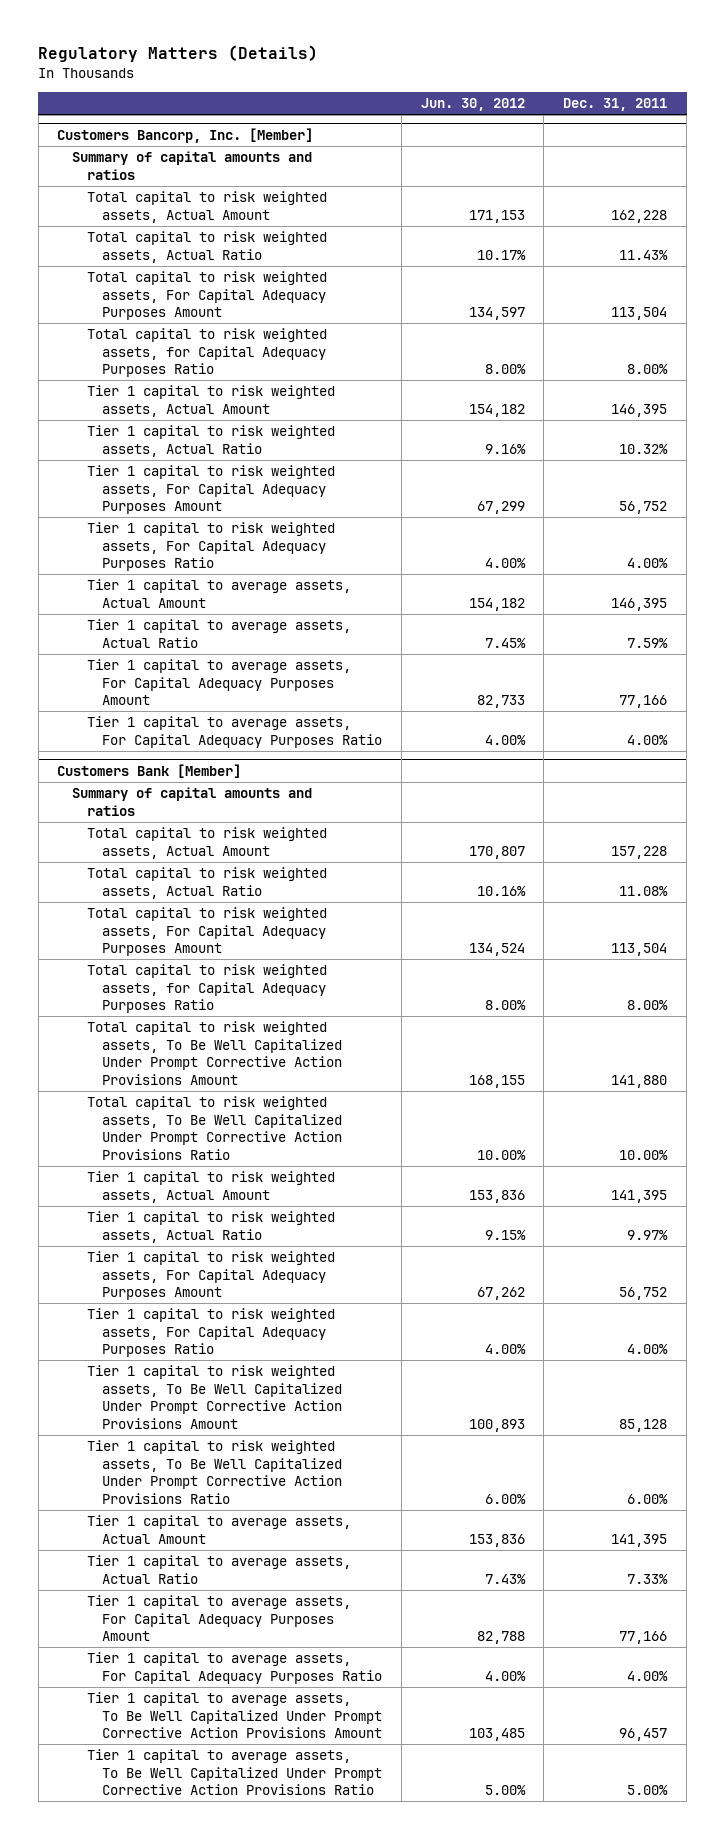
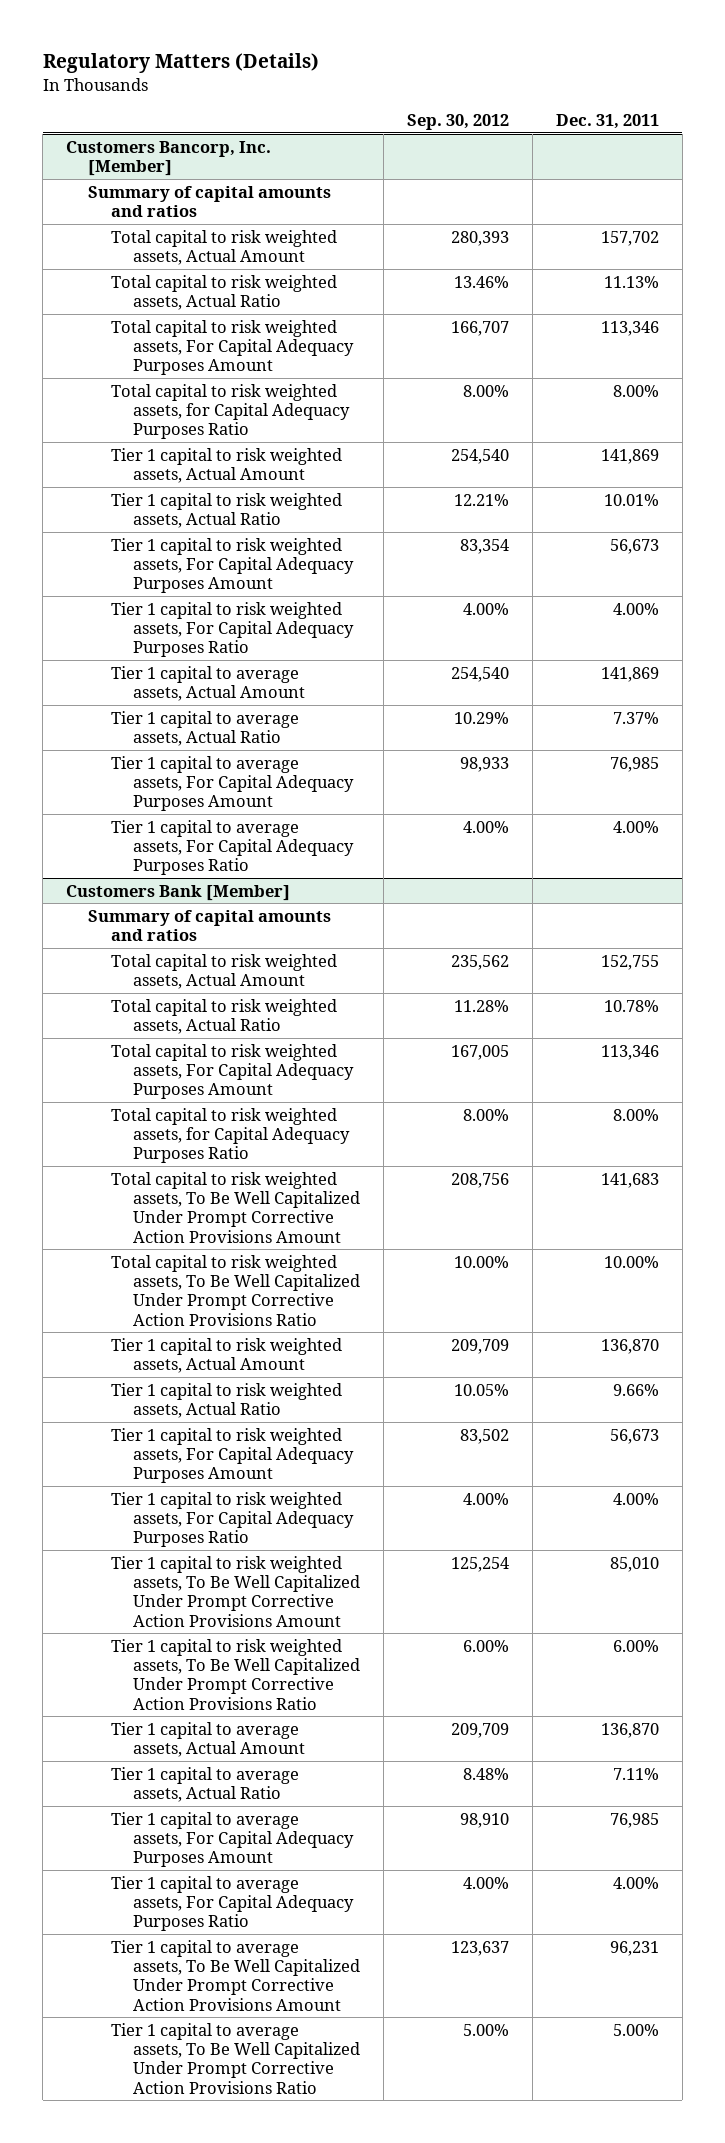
[420,97,525,111] Jun. 30, 2012 -> none
none -> [406,113,509,130] Sep. 30, 2012
[611,209,668,223] 162,228 -> [600,230,659,246] 157,702
[619,249,669,260] 11.43% -> [603,275,659,288] 11.13%
[611,307,668,321] 113,504 -> [600,320,659,336] 113,346
[611,403,668,417] 146,395 -> [600,448,659,464] 141,869
[619,443,669,454] 10.32% -> [603,493,659,506] 10.01%
[619,501,668,515] 56,752 -> [609,538,659,554] 56,673
[611,597,668,611] 146,395 -> [600,666,659,682] 141,869
[627,637,669,648] 7.59% -> [612,711,659,724] 7.37%
[619,695,668,709] 77,166 -> [609,756,659,772] 76,985
[611,845,668,859] 157,228 -> [600,954,659,970] 152,755
[619,885,669,896] 11.08% -> [603,999,659,1012] 10.78%
[611,943,668,957] 113,504 -> [600,1044,659,1060] 113,346
[611,1074,668,1088] 141,880 -> [600,1172,659,1188] 141,683
[611,1189,668,1203] 141,395 -> [600,1338,659,1354] 136,870
[627,1229,669,1240] 9.97% -> [612,1383,659,1396] 9.66%
[619,1287,668,1301] 56,752 -> [609,1428,659,1444] 56,673
[619,1418,668,1432] 85,128 -> [609,1556,659,1572] 85,010
[611,1533,668,1547] 141,395 -> [600,1722,659,1738] 136,870
[627,1573,669,1584] 7.33% -> [612,1767,659,1780] 7.11%
[619,1631,668,1645] 77,166 -> [609,1812,659,1828] 76,985
[619,1728,668,1742] 96,457 -> [609,1940,659,1956] 96,231

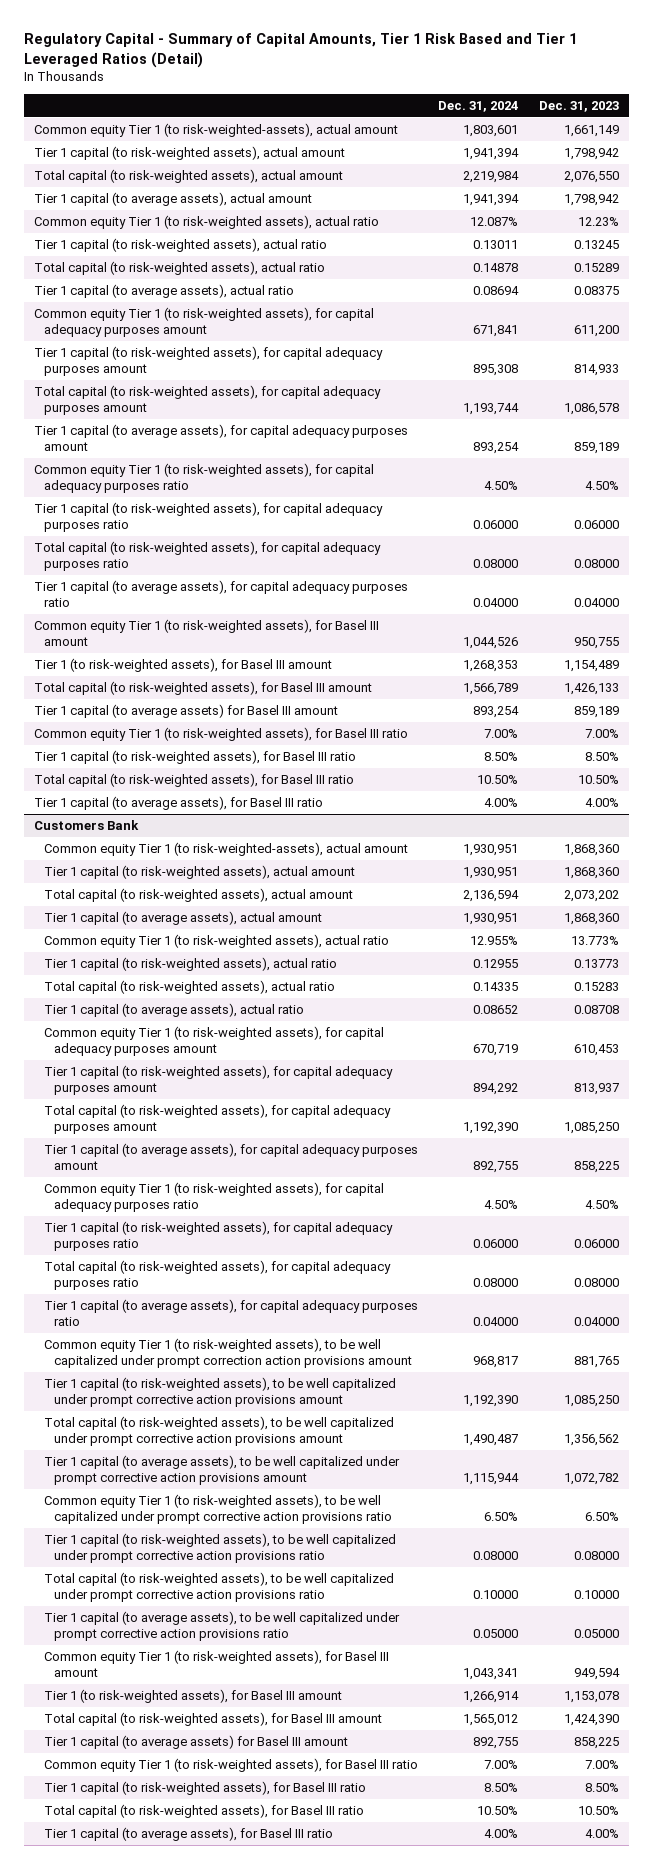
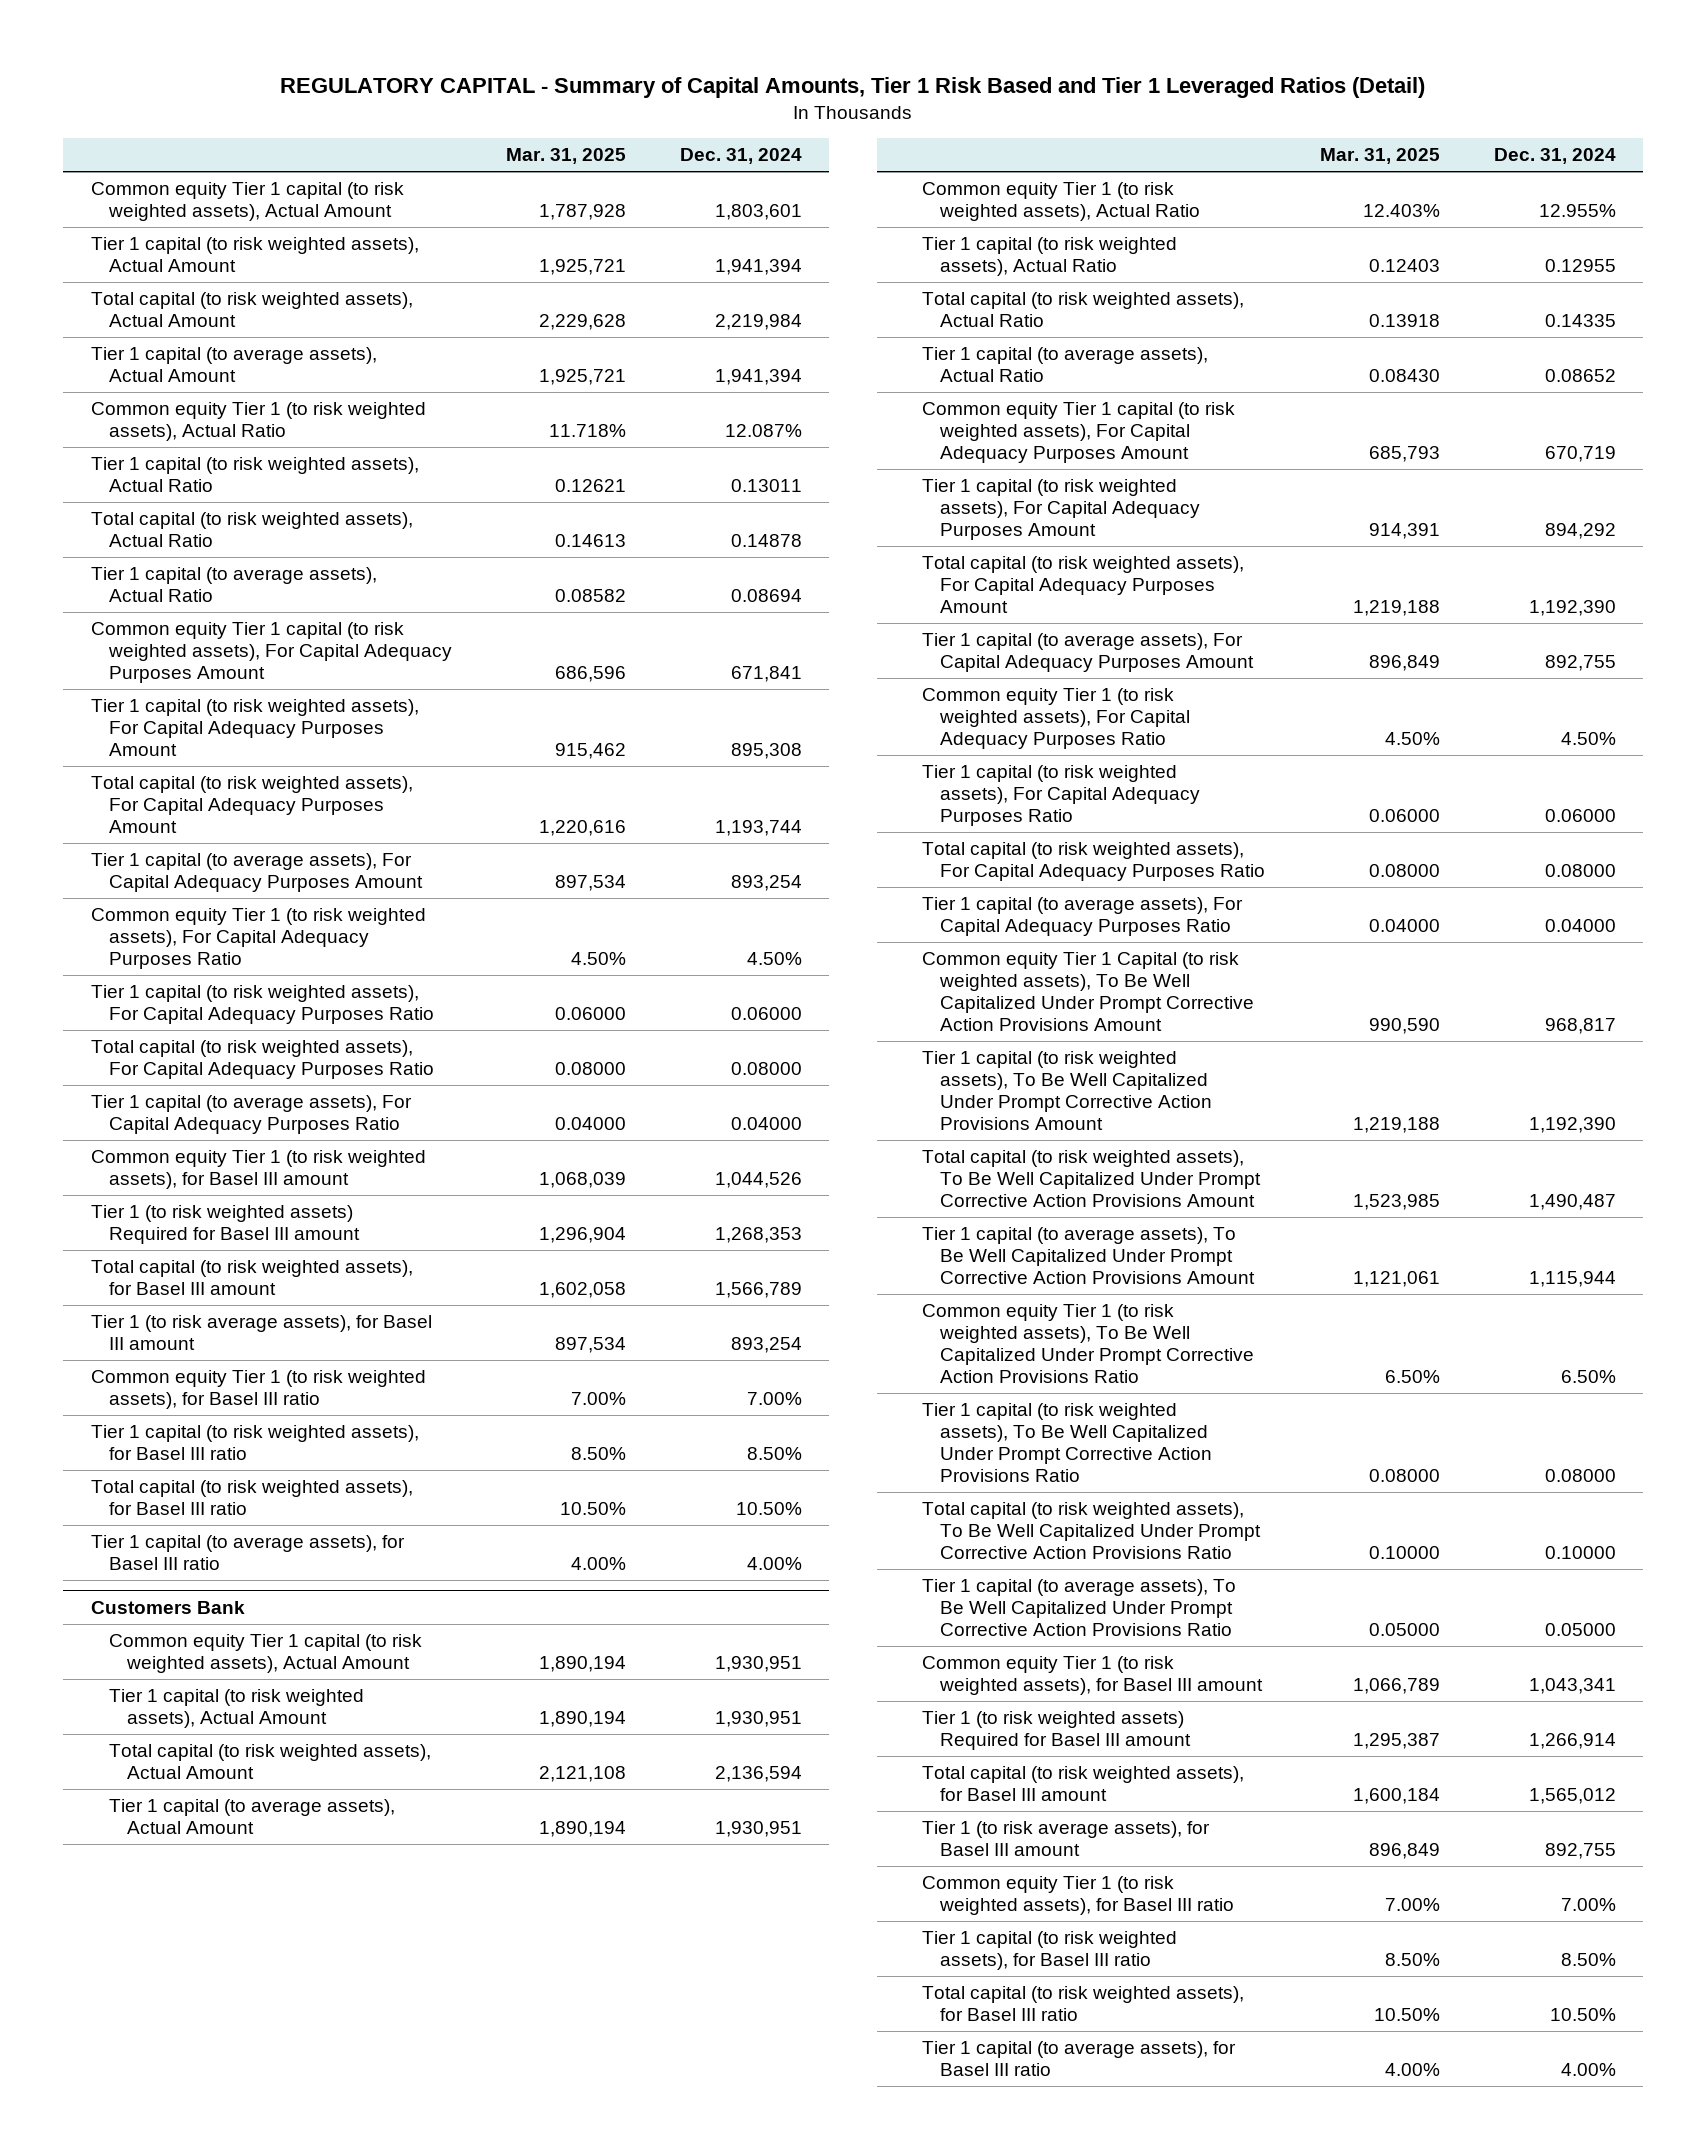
[23,32,577,68] Regulatory Capital - Summary of Capital Amounts, Tier 1 Risk Based and Tier 1 Leveraged Ratios (Detail) -> [280,77,1426,99] REGULATORY CAPITAL - Summary of Capital Amounts, Tier 1 Risk Based and Tier 1 Leveraged Ratios (Detail)
[538,100,619,112] Dec. 31, 2023 -> none
none -> [505,148,626,165] Mar. 31, 2025
[34,122,399,137] Common equity Tier 1 (to risk-weighted-assets), actual amount -> [90,182,404,222] Common equity Tier 1 capital (to risk weighted assets), Actual Amount
[34,145,346,160] Tier 1 capital (to risk-weighted assets), actual amount -> [90,237,419,273] Tier 1 capital (to risk weighted assets), Actual Amount
[34,168,344,183] Total capital (to risk-weighted assets), actual amount -> [90,292,413,328] Total capital (to risk weighted assets), Actual Amount
[34,191,313,206] Tier 1 capital (to average assets), actual amount -> [90,347,377,383] Tier 1 capital (to average assets), Actual Amount
[34,214,380,229] Common equity Tier 1 (to risk-weighted assets), actual ratio -> [90,402,426,442] Common equity Tier 1 (to risk weighted assets), Actual Ratio
[34,237,328,252] Tier 1 capital (to risk-weighted assets), actual ratio -> [90,457,419,493] Tier 1 capital (to risk weighted assets), Actual Ratio
[34,260,326,275] Total capital (to risk-weighted assets), actual ratio -> [90,512,413,548] Total capital (to risk weighted assets), Actual Ratio
[34,283,295,298] Tier 1 capital (to average assets), actual ratio -> [90,567,377,603] Tier 1 capital (to average assets), Actual Ratio
[34,306,375,337] Common equity Tier 1 (to risk-weighted assets), for capital adequacy purposes amount -> [90,622,452,684] Common equity Tier 1 capital (to risk weighted assets), For Capital Adequacy Purposes Amount
[34,345,384,376] Tier 1 capital (to risk-weighted assets), for capital adequacy purposes amount -> [90,699,419,757] Tier 1 capital (to risk weighted assets), For Capital Adequacy Purposes Amount
[34,384,382,415] Total capital (to risk-weighted assets), for capital adequacy purposes amount -> [90,776,413,834] Total capital (to risk weighted assets), For Capital Adequacy Purposes Amount
[34,423,409,451] Tier 1 capital (to average assets), for capital adequacy purposes amount -> [90,853,423,893] Tier 1 capital (to average assets), For Capital Adequacy Purposes Amount
[34,462,375,493] Common equity Tier 1 (to risk-weighted assets), for capital adequacy purposes ratio -> [90,908,426,970] Common equity Tier 1 (to risk weighted assets), For Capital Adequacy Purposes Ratio
[34,501,384,532] Tier 1 capital (to risk-weighted assets), for capital adequacy purposes ratio -> [90,985,434,1025] Tier 1 capital (to risk weighted assets), For Capital Adequacy Purposes Ratio
[34,540,382,571] Total capital (to risk-weighted assets), for capital adequacy purposes ratio -> [90,1040,434,1080] Total capital (to risk weighted assets), For Capital Adequacy Purposes Ratio
[34,579,409,607] Tier 1 capital (to average assets), for capital adequacy purposes ratio -> [90,1095,412,1135] Tier 1 capital (to average assets), For Capital Adequacy Purposes Ratio
[34,618,380,646] Common equity Tier 1 (to risk-weighted assets), for Basel III amount -> [90,1150,426,1190] Common equity Tier 1 (to risk weighted assets), for Basel III amount
[34,657,333,672] Tier 1 (to risk-weighted assets), for Basel III amount -> [90,1205,360,1245] Tier 1 (to risk weighted assets) Required for Basel III amount
[34,680,373,695] Total capital (to risk-weighted assets), for Basel III amount -> [90,1260,413,1296] Total capital (to risk weighted assets), for Basel III amount
[34,703,339,718] Tier 1 capital (to average assets) for Basel III amount -> [90,1315,432,1351] Tier 1 (to risk average assets), for Basel III amount
[34,726,409,741] Common equity Tier 1 (to risk-weighted assets), for Basel III ratio -> [90,1370,426,1410] Common equity Tier 1 (to risk weighted assets), for Basel III ratio
[34,749,357,764] Tier 1 capital (to risk-weighted assets), for Basel III ratio -> [90,1425,419,1461] Tier 1 capital (to risk weighted assets), for Basel III ratio
[34,772,355,787] Total capital (to risk-weighted assets), for Basel III ratio -> [90,1480,413,1516] Total capital (to risk weighted assets), for Basel III ratio
[44,841,409,856] Common equity Tier 1 (to risk-weighted-assets), actual amount -> [108,1634,422,1674] Common equity Tier 1 capital (to risk weighted assets), Actual Amount
[44,864,356,879] Tier 1 capital (to risk-weighted assets), actual amount -> [108,1689,364,1729] Tier 1 capital (to risk weighted assets), Actual Amount
[44,887,354,902] Total capital (to risk-weighted assets), actual amount -> [108,1744,431,1780] Total capital (to risk weighted assets), Actual Amount
[44,910,323,925] Tier 1 capital (to average assets), actual amount -> [108,1799,395,1835] Tier 1 capital (to average assets), Actual Amount
[44,933,390,948] Common equity Tier 1 (to risk-weighted assets), actual ratio -> [922,182,1201,222] Common equity Tier 1 (to risk weighted assets), Actual Ratio
[44,956,338,971] Tier 1 capital (to risk-weighted assets), actual ratio -> [922,237,1178,277] Tier 1 capital (to risk weighted assets), Actual Ratio
[44,979,336,994] Total capital (to risk-weighted assets), actual ratio -> [922,292,1245,328] Total capital (to risk weighted assets), Actual Ratio
[44,1002,305,1017] Tier 1 capital (to average assets), actual ratio -> [922,347,1209,383] Tier 1 capital (to average assets), Actual Ratio
[44,1025,385,1056] Common equity Tier 1 (to risk-weighted assets), for capital adequacy purposes amount -> [922,402,1236,464] Common equity Tier 1 capital (to risk weighted assets), For Capital Adequacy Purposes Amount
[44,1064,394,1095] Tier 1 capital (to risk-weighted assets), for capital adequacy purposes amount -> [922,479,1201,541] Tier 1 capital (to risk weighted assets), For Capital Adequacy Purposes Amount
[44,1103,392,1134] Total capital (to risk-weighted assets), for capital adequacy purposes amount -> [922,556,1245,614] Total capital (to risk weighted assets), For Capital Adequacy Purposes Amount
[44,1142,419,1170] Tier 1 capital (to average assets), for capital adequacy purposes amount -> [922,633,1255,673] Tier 1 capital (to average assets), For Capital Adequacy Purposes Amount
[44,1181,385,1212] Common equity Tier 1 (to risk-weighted assets), for capital adequacy purposes ratio -> [922,688,1191,750] Common equity Tier 1 (to risk weighted assets), For Capital Adequacy Purposes Ratio
[44,1220,394,1251] Tier 1 capital (to risk-weighted assets), for capital adequacy purposes ratio -> [922,765,1201,827] Tier 1 capital (to risk weighted assets), For Capital Adequacy Purposes Ratio
[44,1259,392,1290] Total capital (to risk-weighted assets), for capital adequacy purposes ratio -> [922,842,1266,882] Total capital (to risk weighted assets), For Capital Adequacy Purposes Ratio
[44,1298,419,1326] Tier 1 capital (to average assets), for capital adequacy purposes ratio -> [922,897,1244,937] Tier 1 capital (to average assets), For Capital Adequacy Purposes Ratio
[44,1337,413,1368] Common equity Tier 1 (to risk-weighted assets), to be well capitalized under prompt correction action provisions amount -> [922,952,1255,1032] Common equity Tier 1 Capital (to risk weighted assets), To Be Well Capitalized Under Prompt Corrective Action Provisions Amount
[44,1376,397,1407] Tier 1 capital (to risk-weighted assets), to be well capitalized under prompt corrective action provisions amount -> [922,1051,1213,1131] Tier 1 capital (to risk weighted assets), To Be Well Capitalized Under Prompt Corrective Action Provisions Amount
[44,1415,395,1446] Total capital (to risk-weighted assets), to be well capitalized under prompt corrective action provisions amount -> [922,1150,1262,1208] Total capital (to risk weighted assets), To Be Well Capitalized Under Prompt Corrective Action Provisions Amount
[44,1454,401,1485] Tier 1 capital (to average assets), to be well capitalized under prompt corrective action provisions amount -> [922,1227,1256,1285] Tier 1 capital (to average assets), To Be Well Capitalized Under Prompt Corrective Action Provisions Amount
[44,1493,393,1524] Common equity Tier 1 (to risk-weighted assets), to be well capitalized under prompt corrective action provisions ratio -> [922,1304,1255,1384] Common equity Tier 1 (to risk weighted assets), To Be Well Capitalized Under Prompt Corrective Action Provisions Ratio
[44,1532,397,1563] Tier 1 capital (to risk-weighted assets), to be well capitalized under prompt corrective action provisions ratio -> [922,1403,1213,1483] Tier 1 capital (to risk weighted assets), To Be Well Capitalized Under Prompt Corrective Action Provisions Ratio
[44,1571,395,1602] Total capital (to risk-weighted assets), to be well capitalized under prompt corrective action provisions ratio -> [922,1502,1262,1560] Total capital (to risk weighted assets), To Be Well Capitalized Under Prompt Corrective Action Provisions Ratio
[44,1610,401,1641] Tier 1 capital (to average assets), to be well capitalized under prompt corrective action provisions ratio -> [922,1579,1237,1637] Tier 1 capital (to average assets), To Be Well Capitalized Under Prompt Corrective Action Provisions Ratio
[44,1649,390,1677] Common equity Tier 1 (to risk-weighted assets), for Basel III amount -> [922,1656,1264,1696] Common equity Tier 1 (to risk weighted assets), for Basel III amount
[44,1688,343,1703] Tier 1 (to risk-weighted assets), for Basel III amount -> [922,1711,1192,1751] Tier 1 (to risk weighted assets) Required for Basel III amount
[44,1711,383,1726] Total capital (to risk-weighted assets), for Basel III amount -> [922,1766,1245,1802] Total capital (to risk weighted assets), for Basel III amount
[44,1734,349,1749] Tier 1 capital (to average assets) for Basel III amount -> [922,1821,1211,1857] Tier 1 (to risk average assets), for Basel III amount
[44,1757,419,1772] Common equity Tier 1 (to risk-weighted assets), for Basel III ratio -> [922,1876,1235,1916] Common equity Tier 1 (to risk weighted assets), for Basel III ratio
[44,1780,367,1795] Tier 1 capital (to risk-weighted assets), for Basel III ratio -> [922,1931,1178,1971] Tier 1 capital (to risk weighted assets), for Basel III ratio
[44,1803,365,1818] Total capital (to risk-weighted assets), for Basel III ratio -> [922,1986,1245,2022] Total capital (to risk weighted assets), for Basel III ratio

